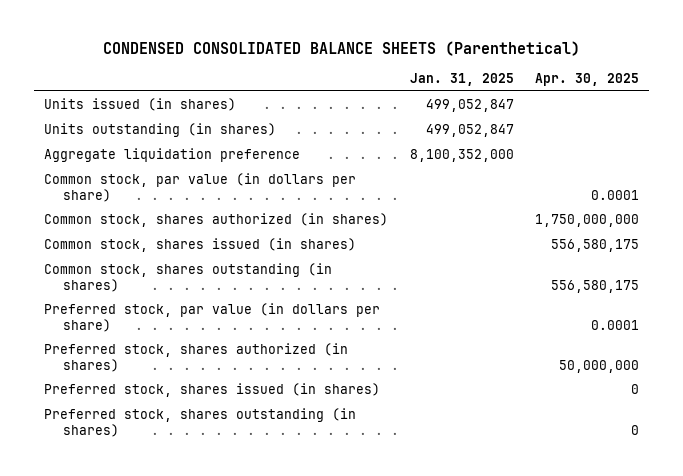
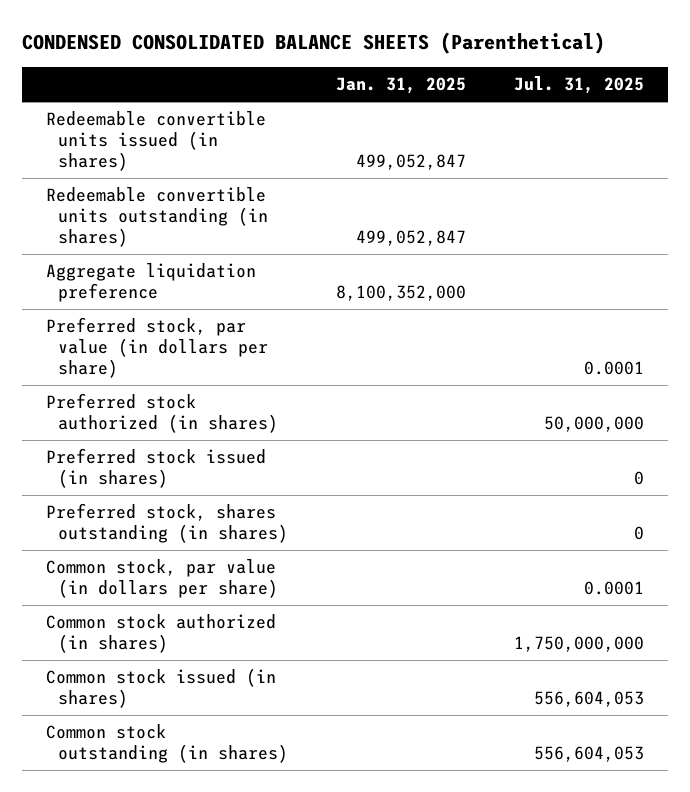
[534,73,639,87] Apr. 30, 2025 -> none
none -> [514,76,645,95] Jul. 31, 2025
[44,97,237,111] Units issued (in shares) -> [45,111,266,171] Redeemable convertible units issued (in shares)
[44,122,277,137] Units outstanding (in shares) -> [45,187,269,247] Redeemable convertible units outstanding (in shares)
[44,212,389,227] Common stock, shares authorized (in shares) -> none
[44,237,357,252] Common stock, shares issued (in shares) -> none
[44,262,333,292] Common stock, shares outstanding (in shares) -> none
[44,342,349,372] Preferred stock, shares authorized (in shares) -> [45,393,279,434] Preferred stock authorized (in shares)
[44,382,381,397] Preferred stock, shares issued (in shares) -> [45,448,266,489] Preferred stock issued (in shares)
[44,172,357,202] Common stock, par value (in dollars per share) -> [45,559,279,599] Common stock, par value (in dollars per share)
none -> [45,614,276,654] Common stock authorized (in shares)
none -> [45,668,276,709] Common stock issued (in shares)
none -> [45,724,289,764] Common stock outstanding (in shares)

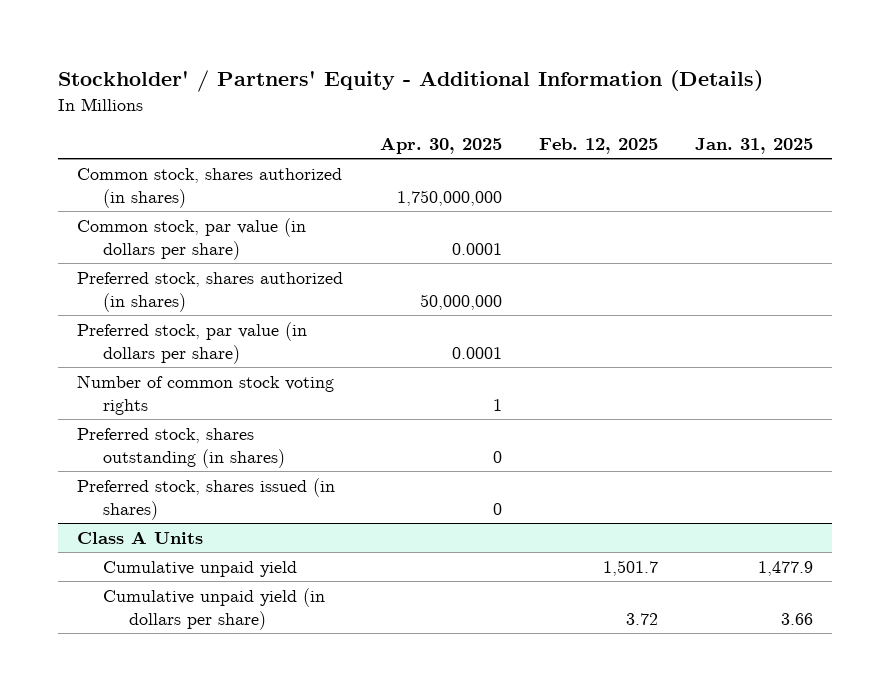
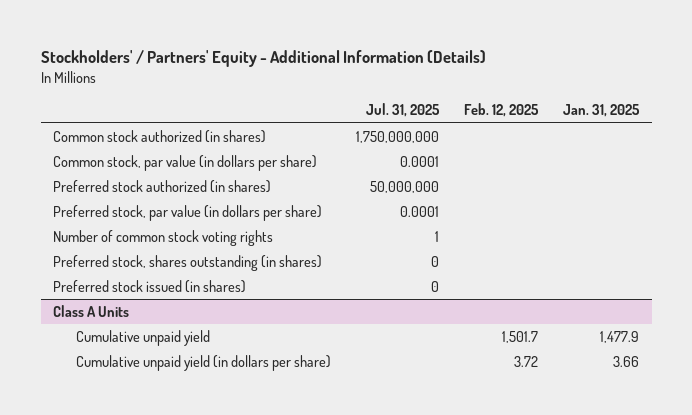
[58,70,764,93] Stockholder' / Partners' Equity - Additional Information (Details) -> [40,50,486,68] Stockholders' / Partners' Equity - Additional Information (Details)
[379,136,502,154] Apr. 30, 2025 -> none
none -> [365,103,440,118] Jul. 31, 2025
[76,167,342,208] Common stock, shares authorized (in shares) -> [53,129,267,143] Common stock authorized (in shares)
[76,271,343,312] Preferred stock, shares authorized (in shares) -> [53,179,272,193] Preferred stock authorized (in shares)
[76,477,335,520] Preferred stock, shares issued (in shares) -> [53,279,247,293] Preferred stock issued (in shares)

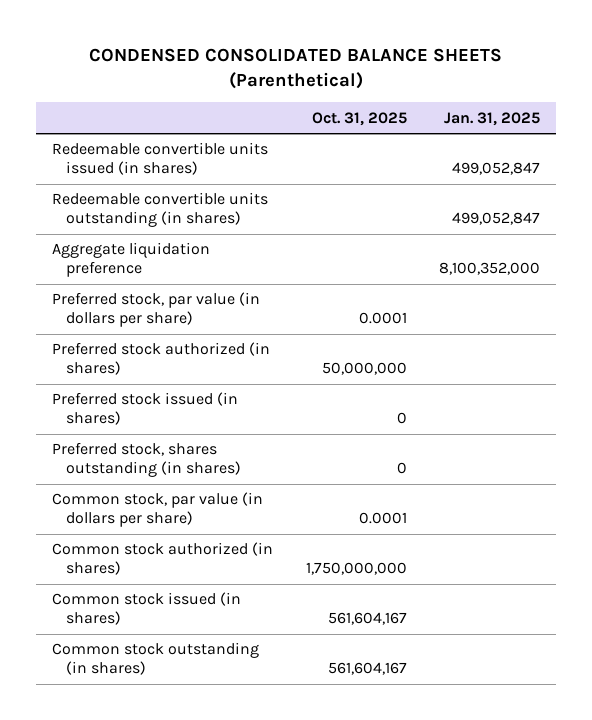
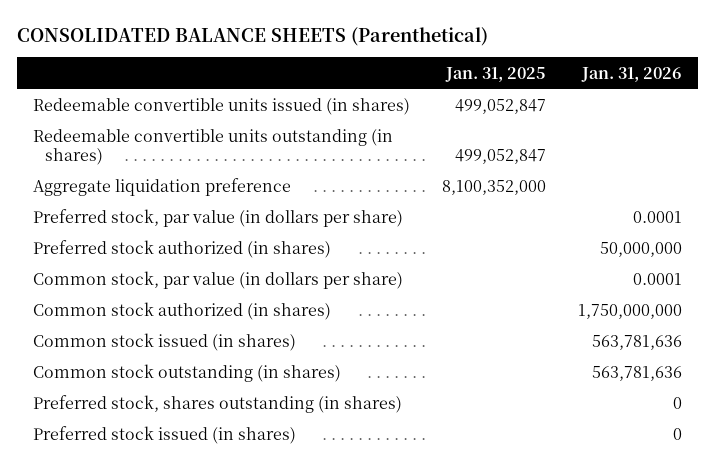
[89,48,503,90] CONDENSED CONSOLIDATED BALANCE SHEETS (Parenthetical) -> [16,26,488,46] CONSOLIDATED BALANCE SHEETS (Parenthetical)
[311,111,407,126] Oct. 31, 2025 -> none
none -> [580,66,682,82] Jan. 31, 2026
[52,442,241,478] Preferred stock, shares outstanding (in shares) -> [32,395,402,414] Preferred stock, shares outstanding (in shares)
[52,392,239,426] Preferred stock issued (in shares) -> [32,426,296,445] Preferred stock issued (in shares)

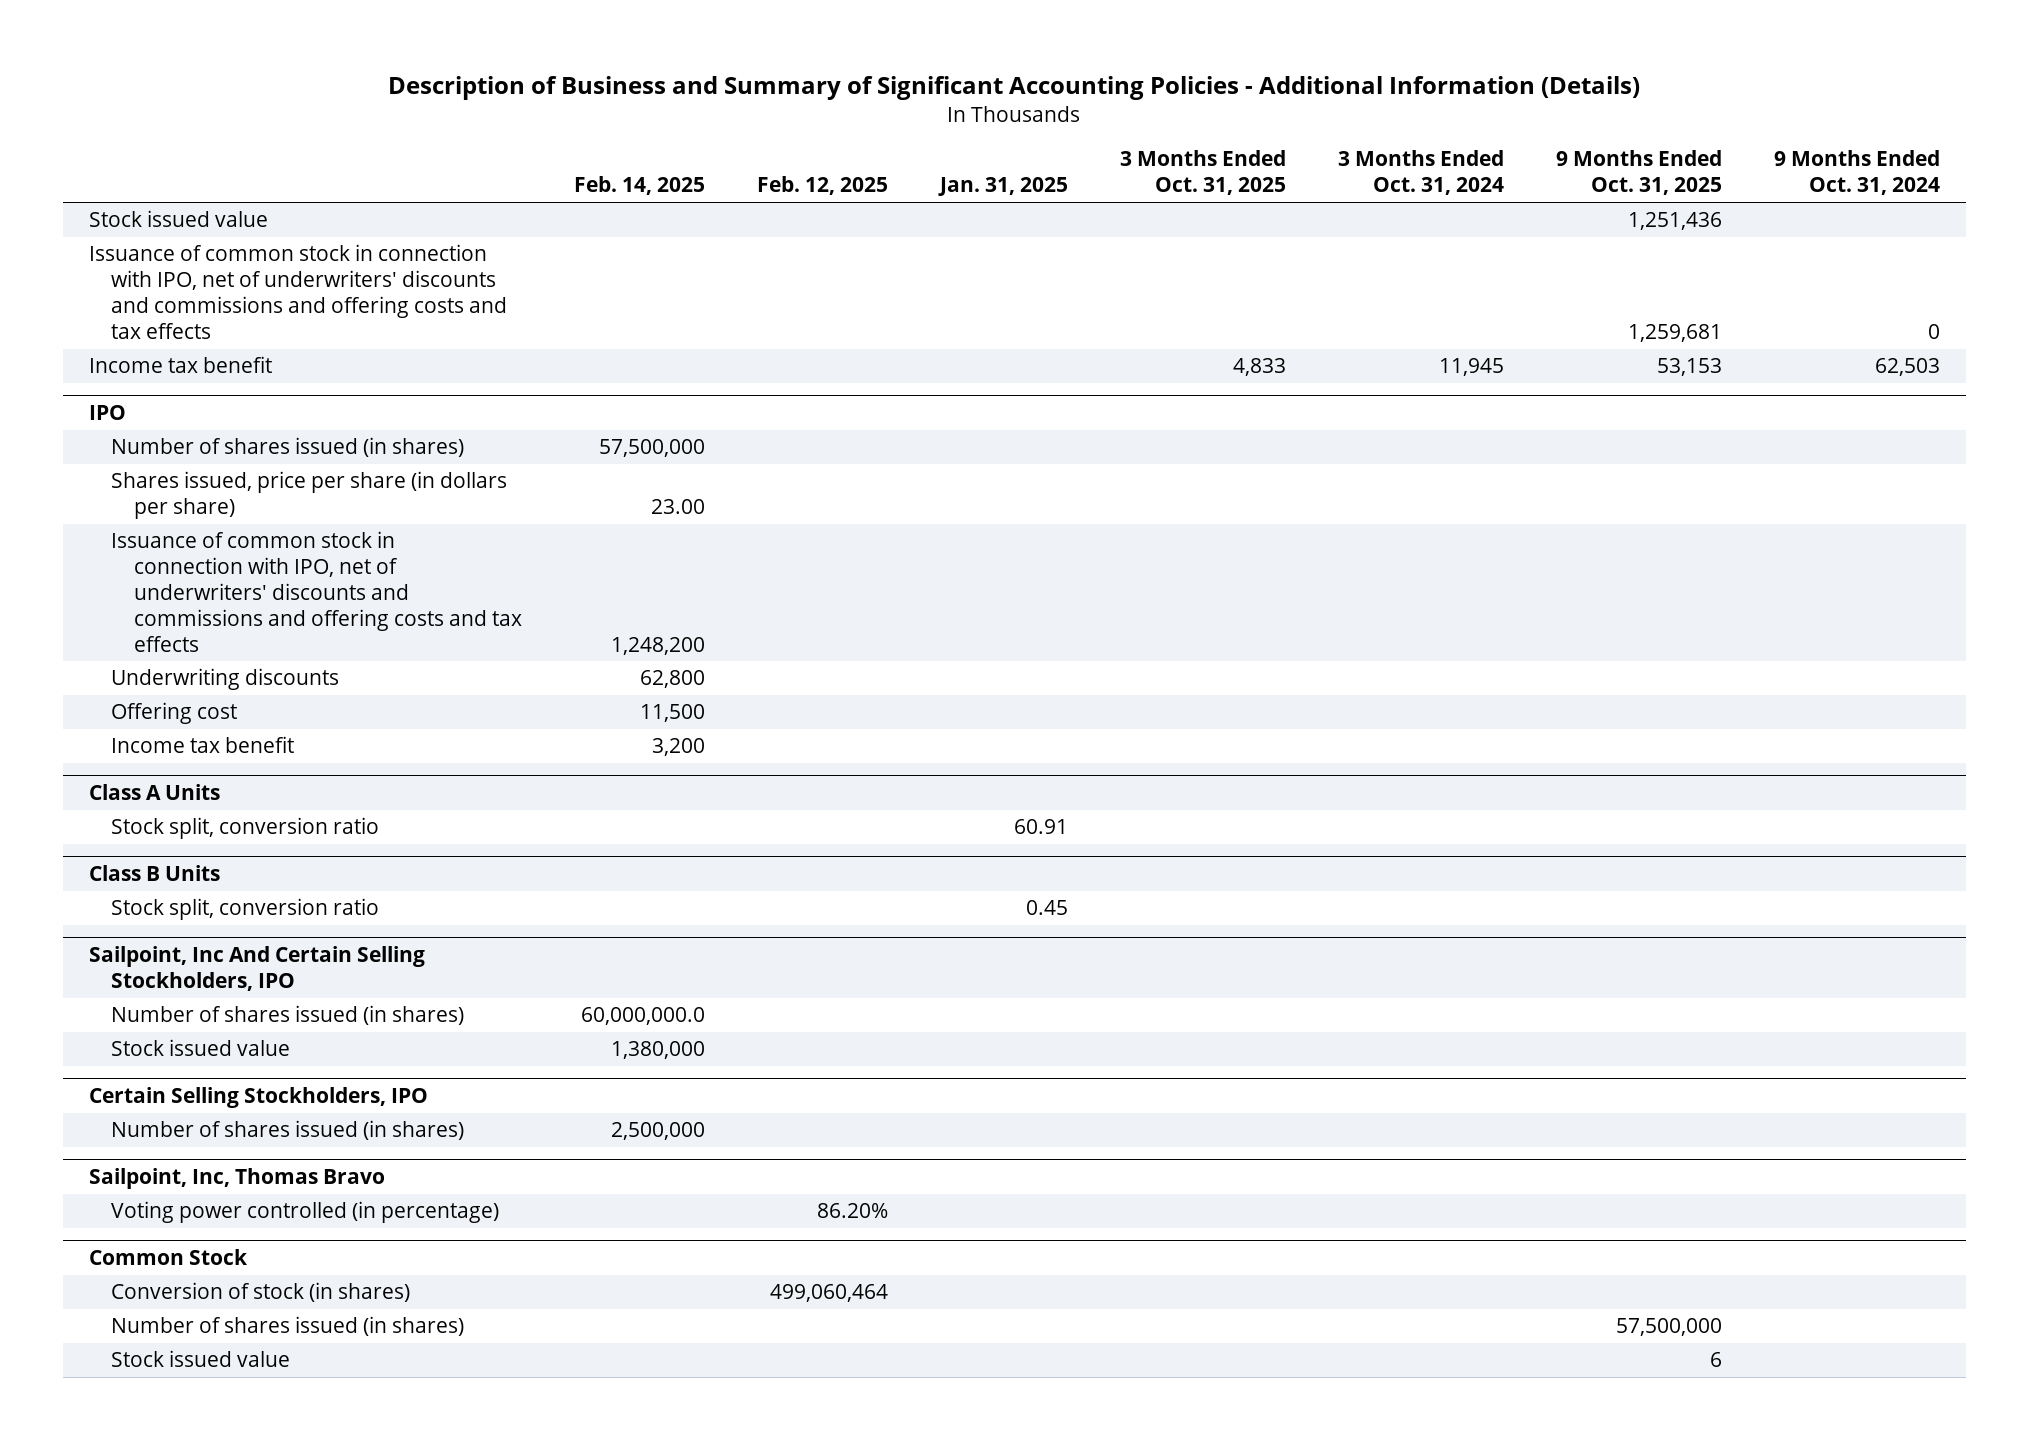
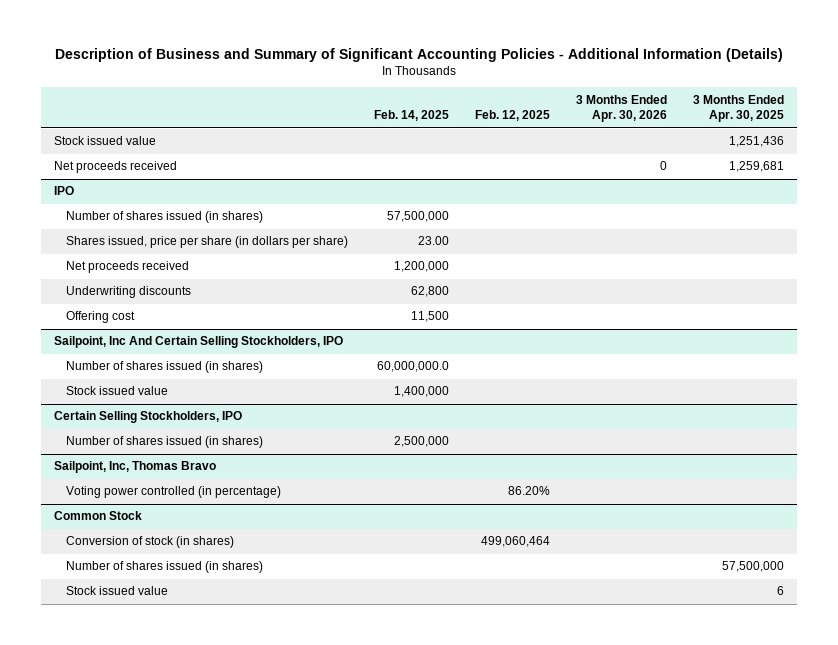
[937,177,1068,197] Jan. 31, 2025 -> none
[1119,150,1286,196] 3 Months Ended Oct. 31, 2025 -> none
[1337,150,1504,196] 3 Months Ended Oct. 31, 2024 -> none
[1555,150,1722,196] 9 Months Ended Oct. 31, 2025 -> none
[1773,150,1940,196] 9 Months Ended Oct. 31, 2024 -> none
none -> [576,94,668,123] 3 Months Ended Apr. 30, 2026
none -> [692,94,784,123] 3 Months Ended Apr. 30, 2025
[88,356,272,374] Income tax benefit -> none
[88,244,508,339] Issuance of common stock in connection with IPO, net of underwriters' discounts and commissions and offering costs and tax effects -> [53,161,177,174] Net proceeds received
[111,531,522,652] Issuance of common stock in connection with IPO, net of underwriters' discounts and commissions and offering costs and tax effects -> none
none -> [66,261,190,274] Net proceeds received
[111,736,295,754] Income tax benefit -> none
[88,784,220,801] Class A Units -> none
[111,817,380,840] Stock split, conversion ratio -> none
[88,865,220,882] Class B Units -> none
[111,898,380,921] Stock split, conversion ratio -> none
[610,1041,705,1060] 1,380,000 -> [394,386,450,398] 1,400,000

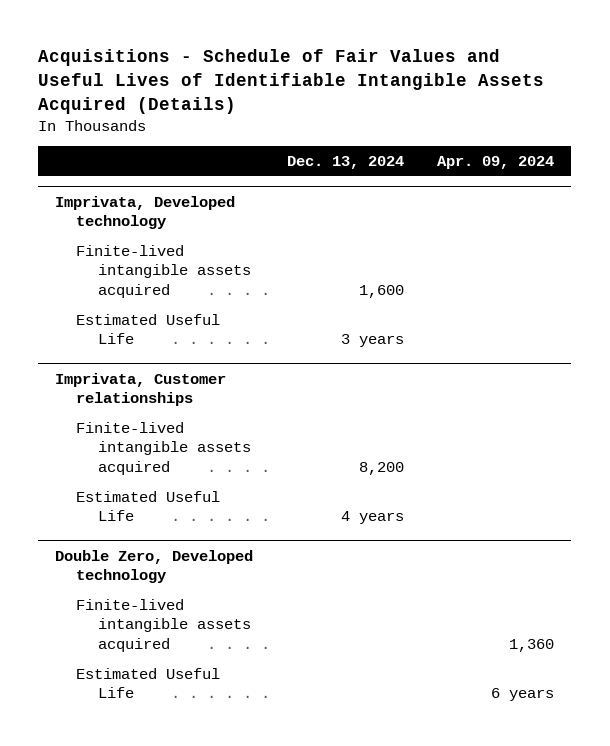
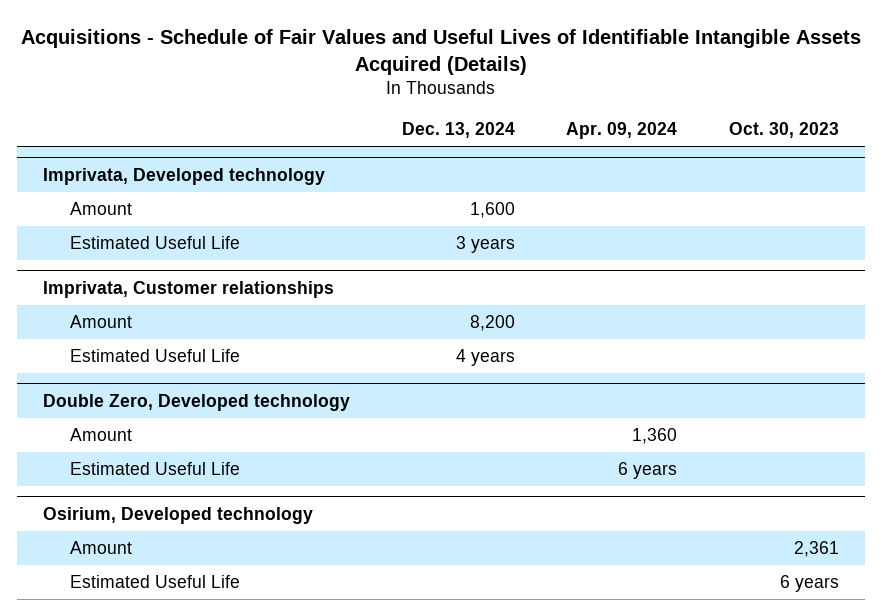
none -> [728,121,839,138] Oct. 30, 2023
[76,244,251,298] Finite-lived intangible assets acquired -> [69,202,132,216] Amount
[76,421,251,475] Finite-lived intangible assets acquired -> [69,315,132,329] Amount
[76,598,251,652] Finite-lived intangible assets acquired -> [69,428,132,442] Amount
none -> [43,506,314,524] Osirium, Developed technology
none -> [69,541,132,555] Amount
none -> [69,575,240,589] Estimated Useful Life

